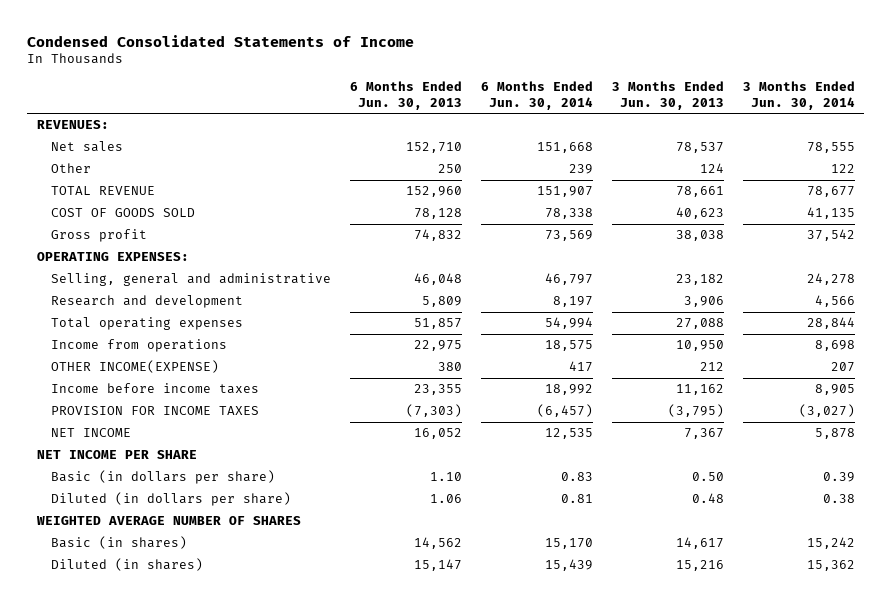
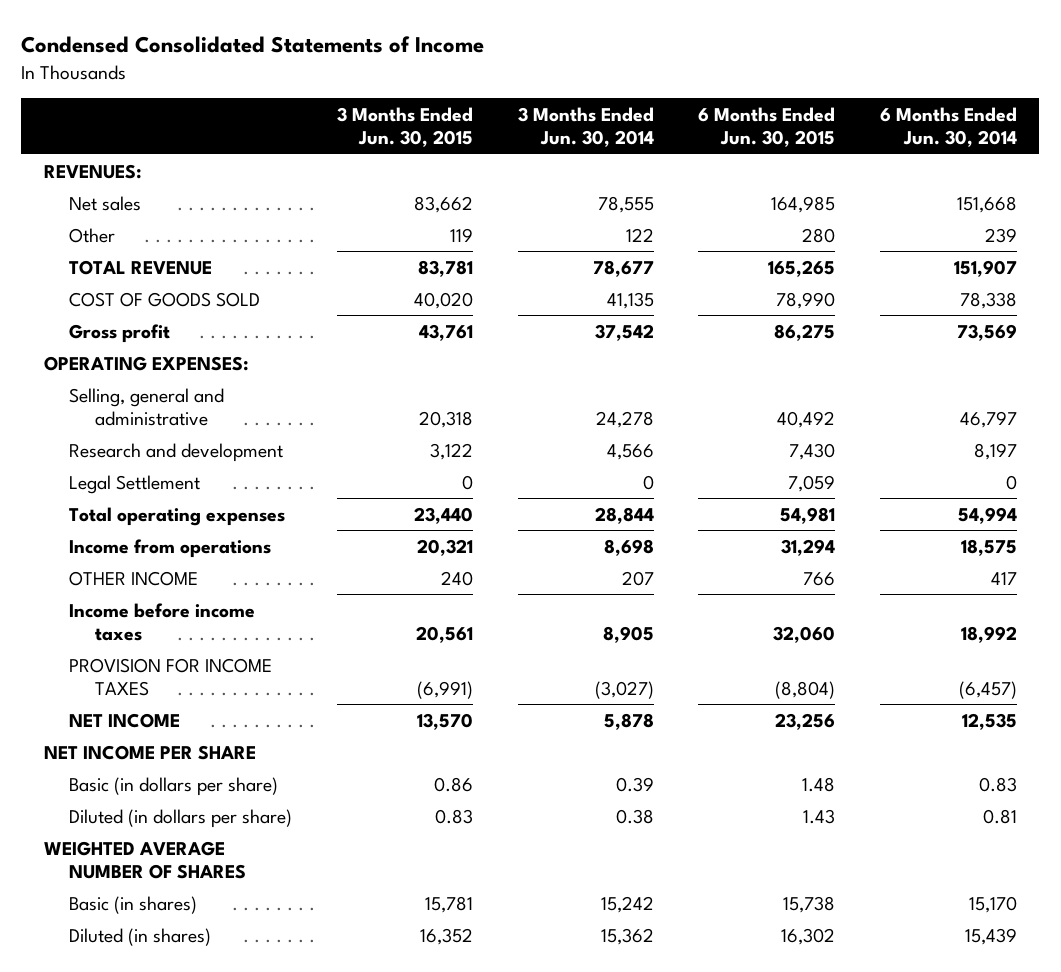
[350,81,463,110] 6 Months Ended Jun. 30, 2013 -> none
[611,81,724,110] 3 Months Ended Jun. 30, 2013 -> none
none -> [337,107,474,148] 3 Months Ended Jun. 30, 2015
none -> [698,107,836,148] 6 Months Ended Jun. 30, 2015
none -> [69,474,201,494] Legal Settlement
[51,360,220,374] OTHER INCOME(EXPENSE) -> [69,570,199,586] OTHER INCOME

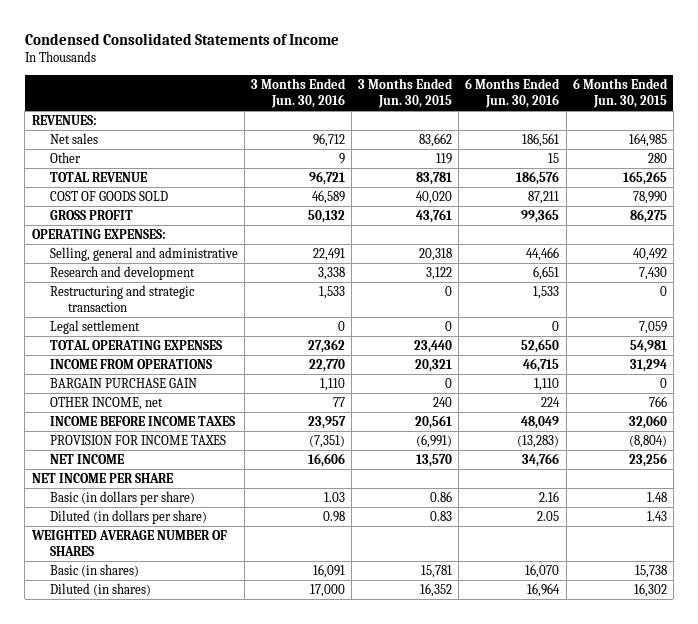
[517,107,654,148] 3 Months Ended Jun. 30, 2014 -> none
[880,107,1018,148] 6 Months Ended Jun. 30, 2014 -> none
none -> [250,78,346,108] 3 Months Ended Jun. 30, 2016
none -> [465,78,561,108] 6 Months Ended Jun. 30, 2016
[69,323,171,343] Gross profit -> [49,210,133,221] GROSS PROFIT
none -> [49,285,195,312] Restructuring and strategic transaction
[69,474,201,494] Legal Settlement -> [49,320,140,335] Legal settlement
[69,506,286,526] Total operating expenses -> [49,340,222,351] TOTAL OPERATING EXPENSES
[69,538,272,558] Income from operations -> [49,359,212,370] INCOME FROM OPERATIONS
none -> [49,378,197,389] BARGAIN PURCHASE GAIN
[69,570,199,586] OTHER INCOME -> [49,397,163,411] OTHER INCOME, net
[69,602,256,641] Income before income taxes -> [49,416,235,427] INCOME BEFORE INCOME TAXES

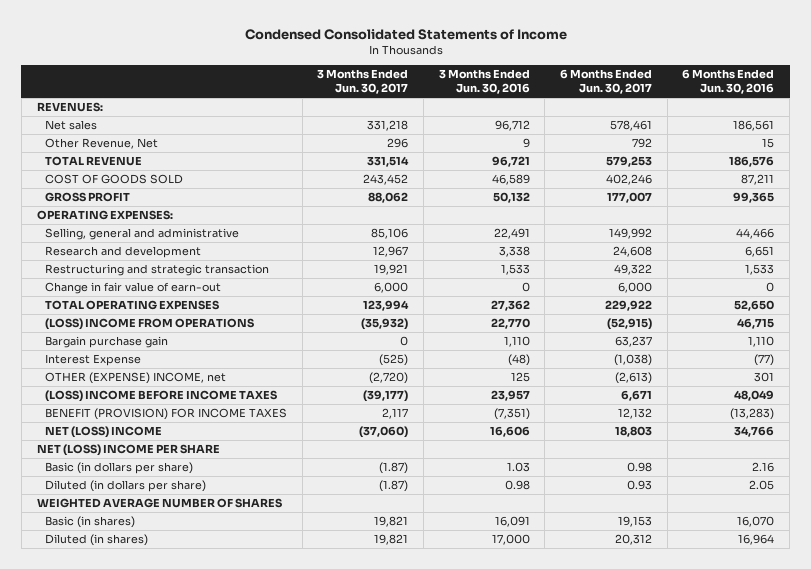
[358,78,454,108] 3 Months Ended Jun. 30, 2015 -> none
[572,78,668,108] 6 Months Ended Jun. 30, 2015 -> none
none -> [317,69,409,95] 3 Months Ended Jun. 30, 2017
none -> [560,69,653,95] 6 Months Ended Jun. 30, 2017
[49,152,81,164] Other -> [45,138,159,150] Other Revenue, Net
[49,320,140,335] Legal settlement -> none
none -> [45,282,222,295] Change in fair value of earn-out
[49,359,212,370] INCOME FROM OPERATIONS -> [45,318,255,331] (LOSS) INCOME FROM OPERATIONS
[49,378,197,389] BARGAIN PURCHASE GAIN -> [45,336,169,349] Bargain purchase gain
none -> [45,354,142,367] Interest Expense
[49,397,163,411] OTHER INCOME, net -> [45,372,227,385] OTHER (EXPENSE) INCOME, net
[332,397,345,408] 77 -> [510,372,530,383] 125
[541,397,561,408] 224 -> [754,372,775,383] 301
[49,416,235,427] INCOME BEFORE INCOME TAXES -> [45,390,278,403] (LOSS) INCOME BEFORE INCOME TAXES
[49,435,226,446] PROVISION FOR INCOME TAXES -> [45,408,288,421] BENEFIT (PROVISION) FOR INCOME TAXES
[49,454,124,465] NET INCOME -> [45,426,163,439] NET (LOSS) INCOME
[31,473,173,484] NET INCOME PER SHARE -> [36,444,220,457] NET (LOSS) INCOME PER SHARE

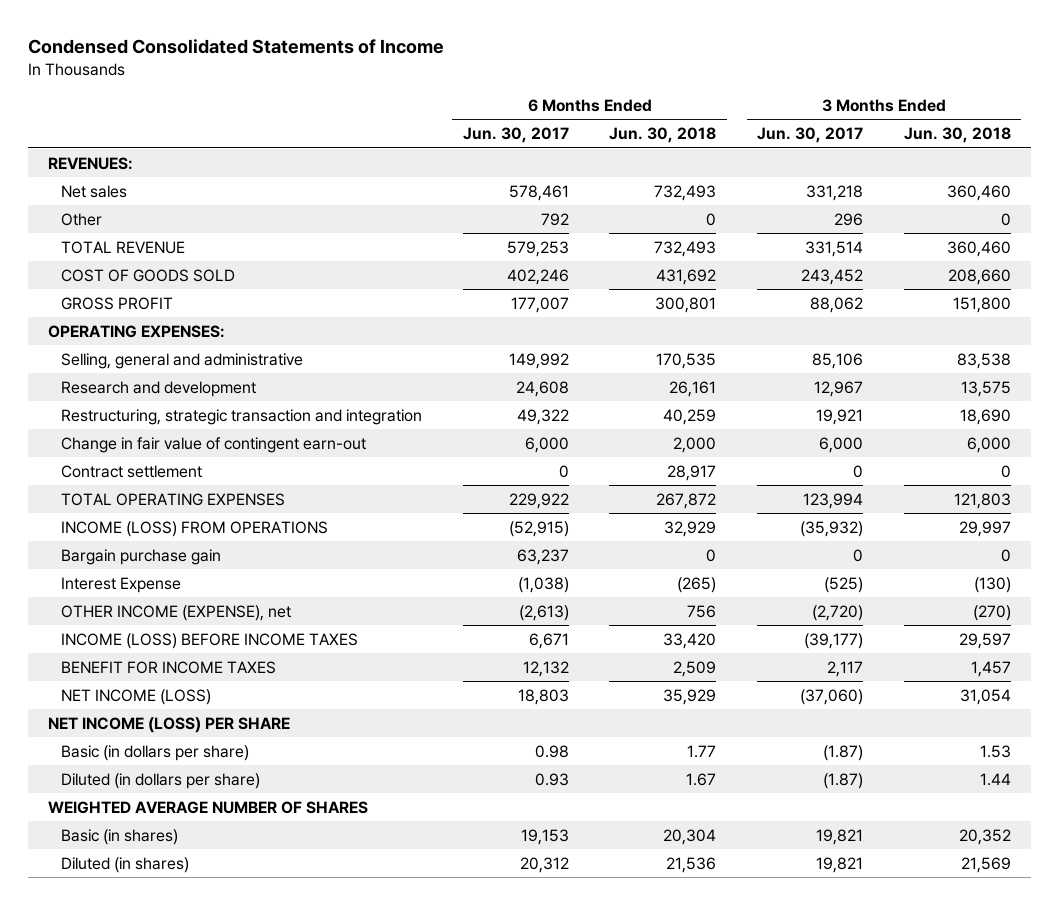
[438,69,530,95] 3 Months Ended Jun. 30, 2016 -> none
[682,69,775,95] 6 Months Ended Jun. 30, 2016 -> none
none -> [609,127,717,144] Jun. 30, 2018
none -> [903,127,1011,144] Jun. 30, 2018
[45,138,159,150] Other Revenue, Net -> [60,212,102,226] Other
[45,264,270,277] Restructuring and strategic transaction -> [60,408,422,425] Restructuring, strategic transaction and integration
[45,282,222,295] Change in fair value of earn-out -> [60,436,366,453] Change in fair value of contingent earn-out
none -> [60,464,202,478] Contract settlement
[45,318,255,331] (LOSS) INCOME FROM OPERATIONS -> [60,520,328,537] INCOME (LOSS) FROM OPERATIONS
[45,372,227,385] OTHER (EXPENSE) INCOME, net -> [60,604,291,621] OTHER INCOME (EXPENSE), net
[45,390,278,403] (LOSS) INCOME BEFORE INCOME TAXES -> [60,632,358,649] INCOME (LOSS) BEFORE INCOME TAXES
[45,408,288,421] BENEFIT (PROVISION) FOR INCOME TAXES -> [60,660,276,674] BENEFIT FOR INCOME TAXES
[45,426,163,439] NET (LOSS) INCOME -> [60,688,211,705] NET INCOME (LOSS)
[36,444,220,457] NET (LOSS) INCOME PER SHARE -> [48,716,291,733] NET INCOME (LOSS) PER SHARE

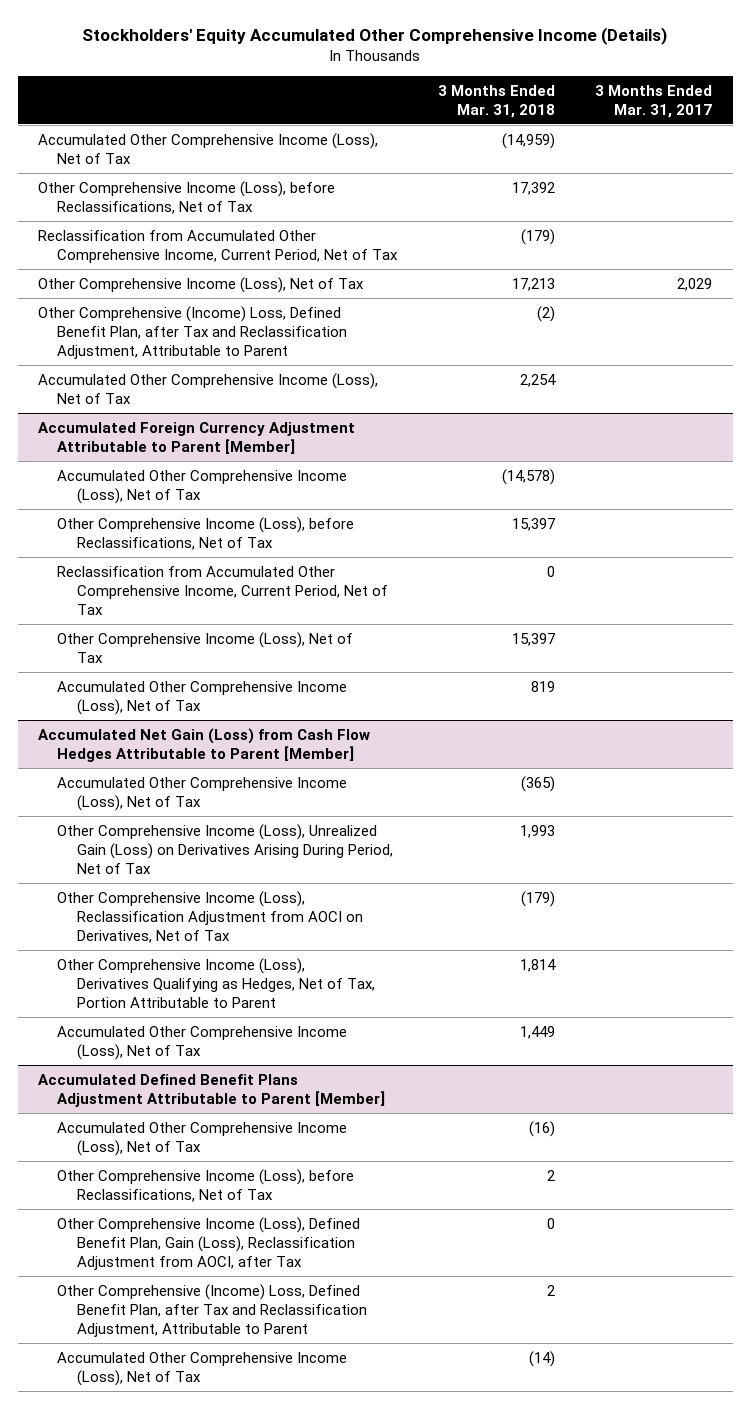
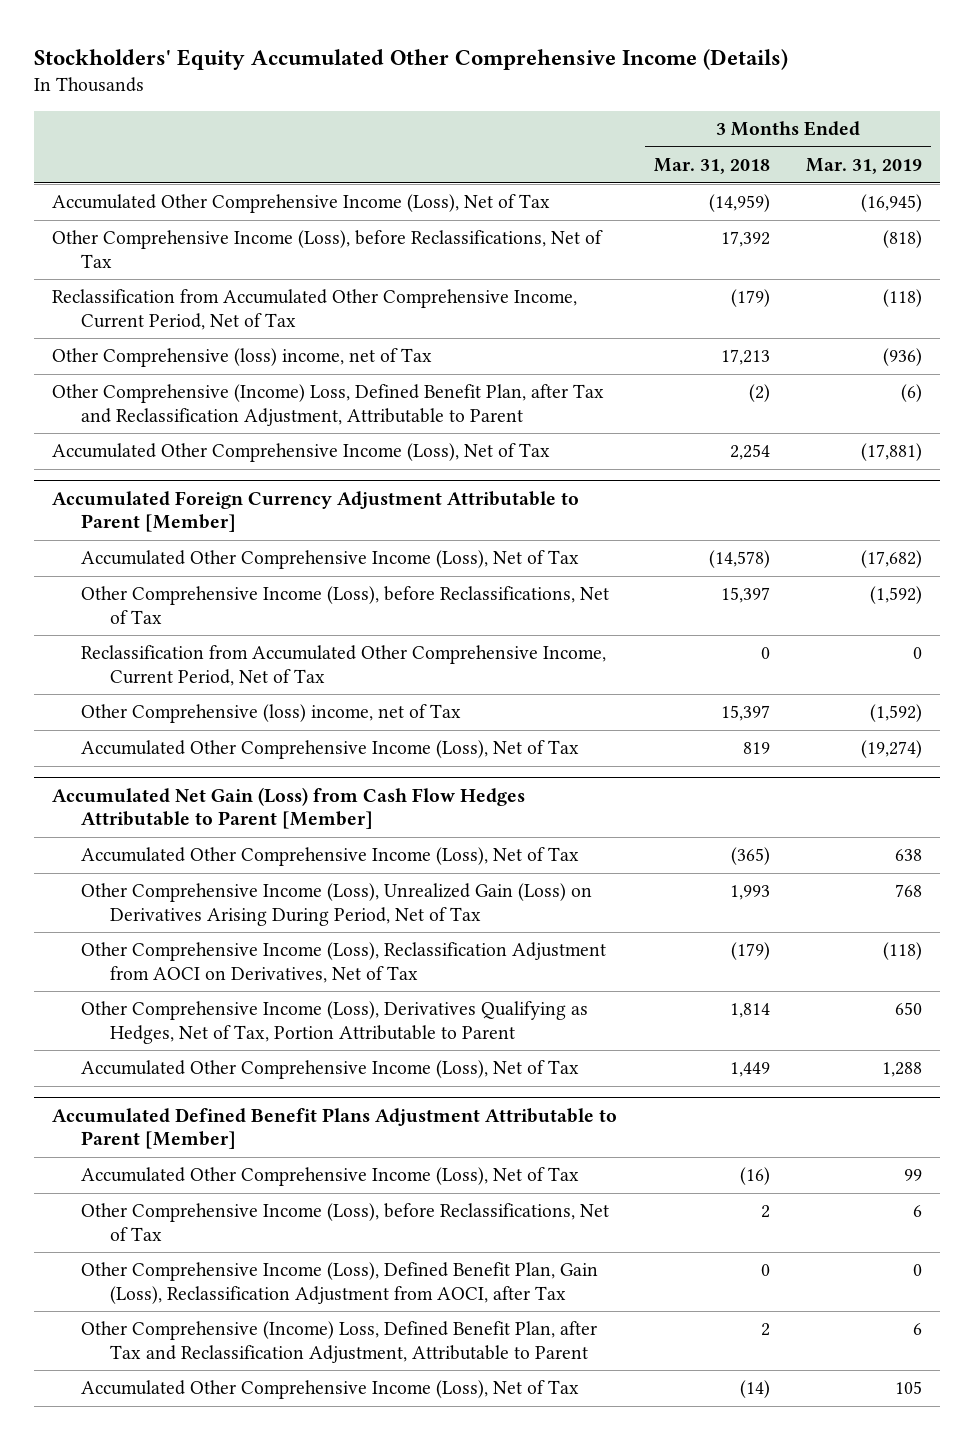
[595,84,713,118] 3 Months Ended Mar. 31, 2017 -> none
none -> [805,158,922,175] Mar. 31, 2019
[37,276,364,293] Other Comprehensive Income (Loss), Net of Tax -> [52,348,433,368] Other Comprehensive (loss) income, net of Tax
[57,631,354,663] Other Comprehensive Income (Loss), Net of Tax -> [81,704,462,724] Other Comprehensive (loss) income, net of Tax

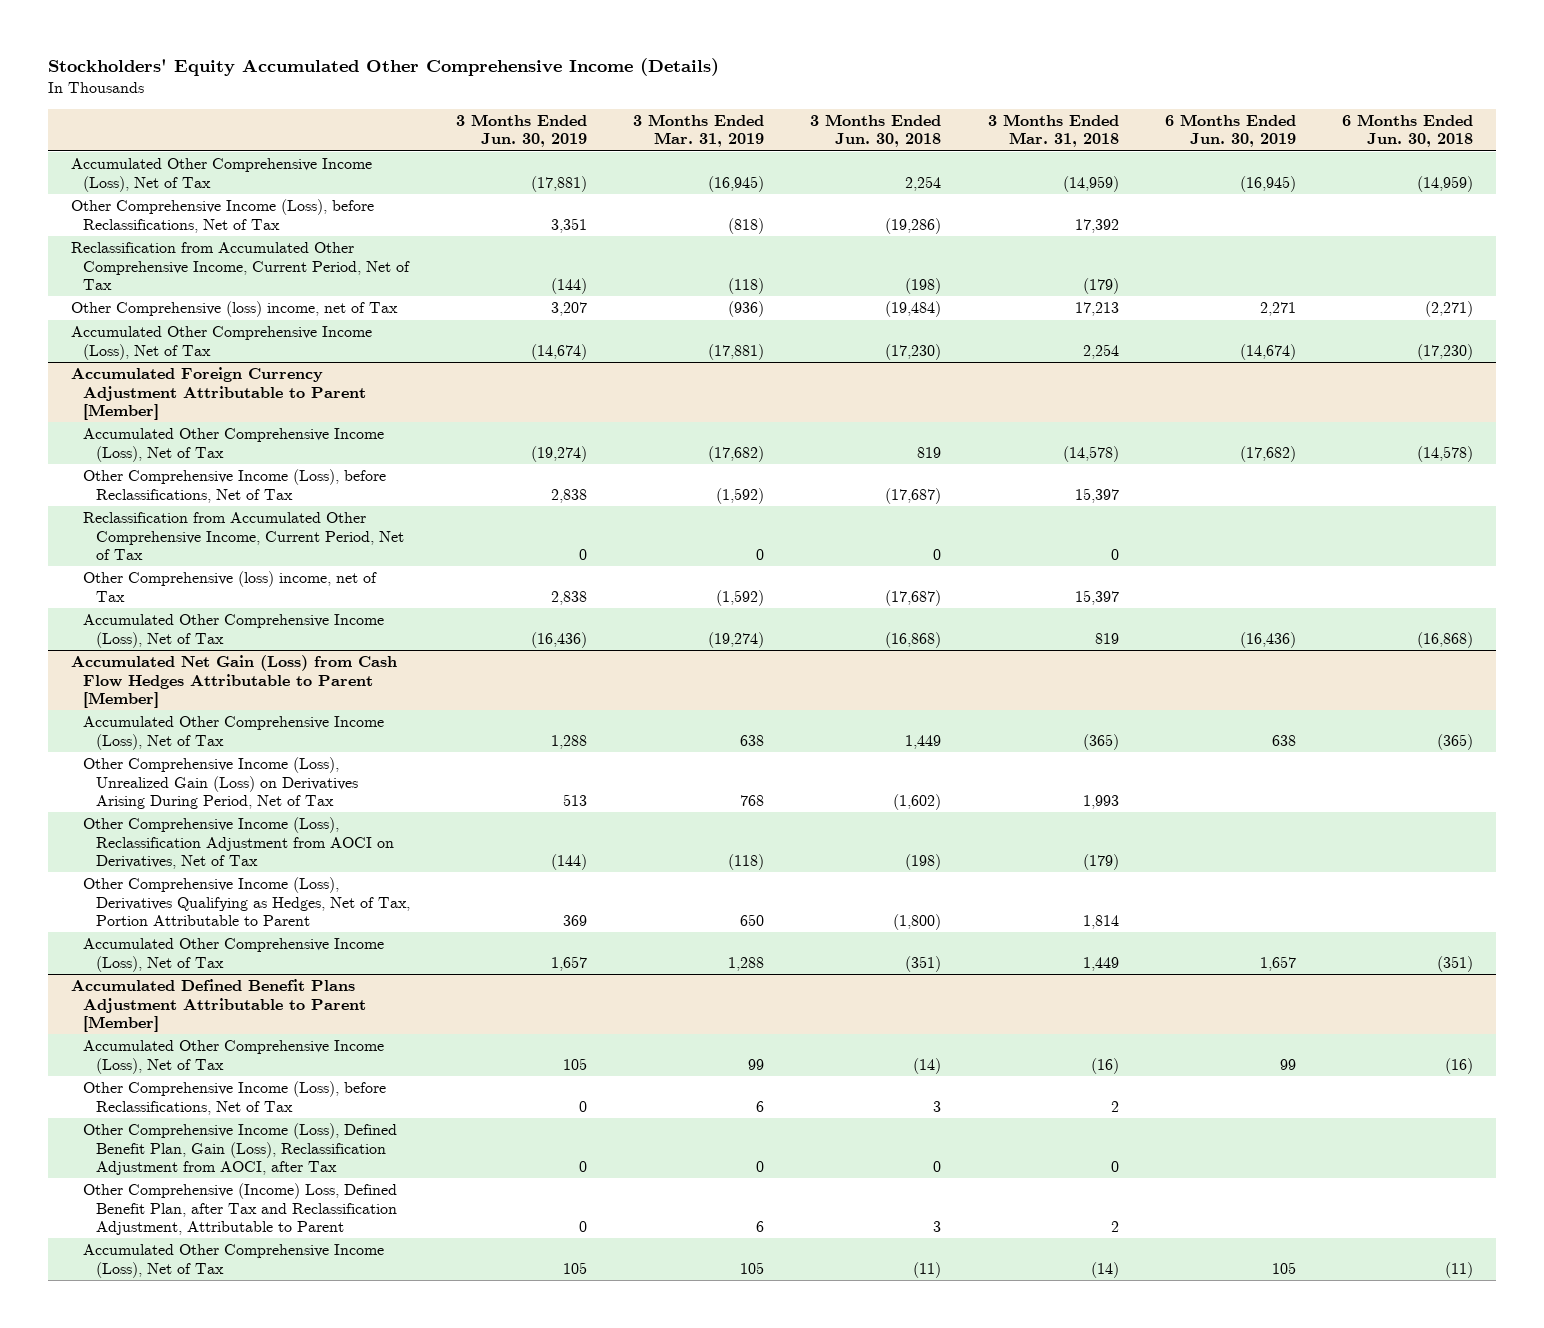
none -> [455,114,587,148] 3 Months Ended Jun. 30, 2019
none -> [810,114,942,148] 3 Months Ended Jun. 30, 2018
none -> [1164,114,1296,148] 6 Months Ended Jun. 30, 2019
none -> [1342,114,1474,148] 6 Months Ended Jun. 30, 2018
[52,384,605,426] Other Comprehensive (Income) Loss, Defined Benefit Plan, after Tax and Reclassification Adjustment, Attributable to Parent -> none

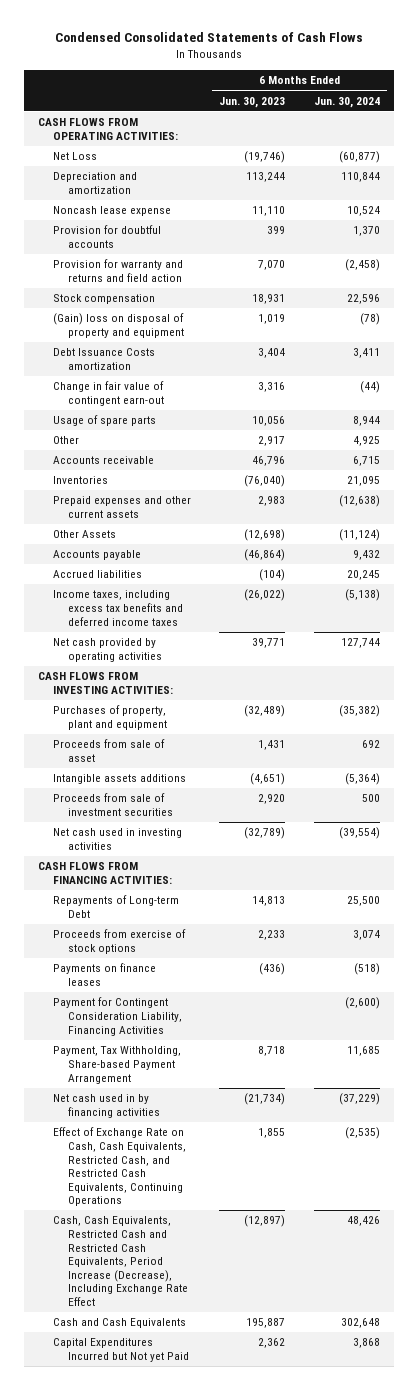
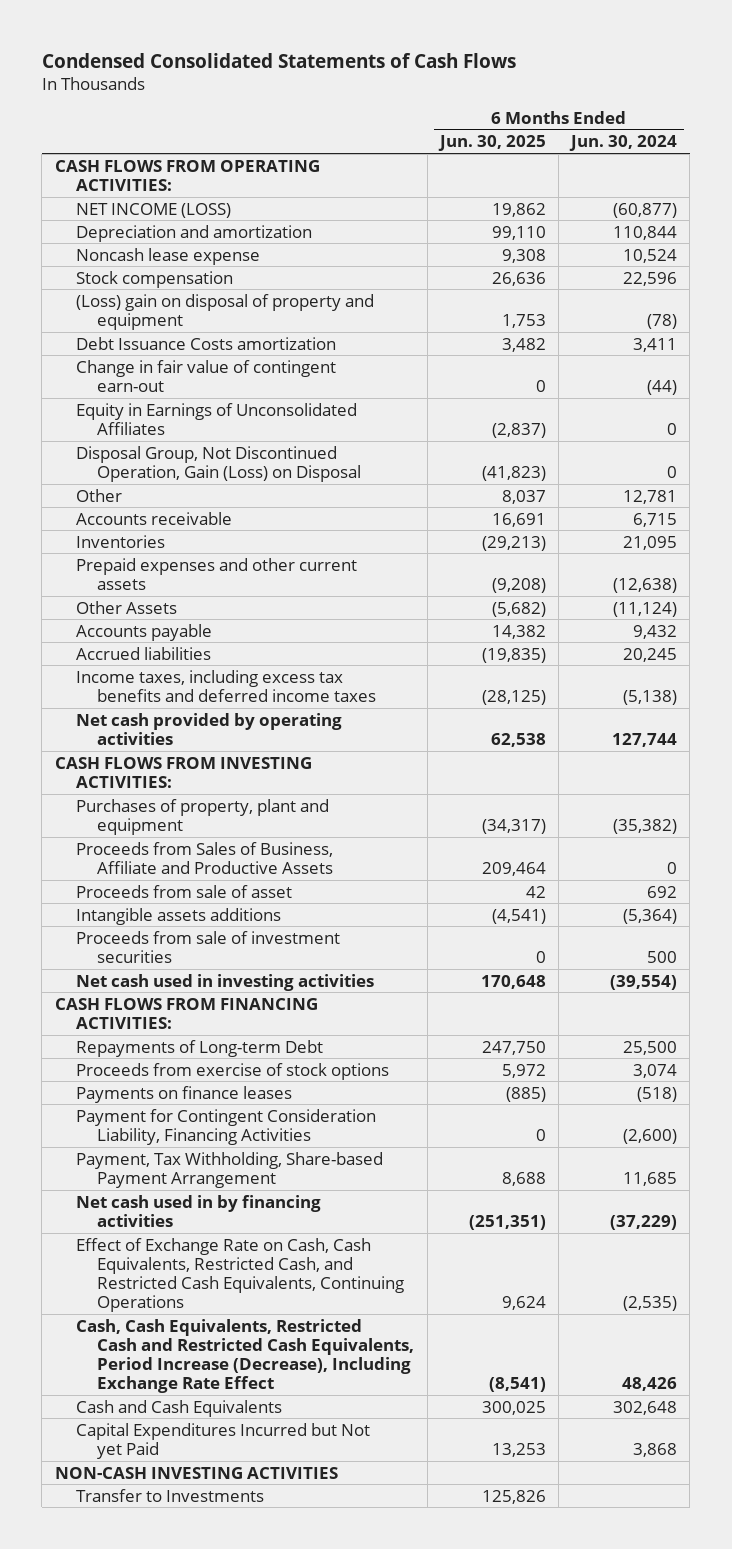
[219,96,286,108] Jun. 30, 2023 -> none
none -> [437,135,546,152] Jun. 30, 2025
[53,152,98,161] Net Loss -> [76,202,232,218] NET INCOME (LOSS)
[53,225,162,248] Provision for doubtful accounts -> none
[53,259,184,282] Provision for warranty and returns and field action -> none
[53,313,185,338] (Gain) loss on disposal of property and equipment -> [76,293,375,330] (Loss) gain on disposal of property and equipment
[53,415,157,427] Usage of spare parts -> none
none -> [76,402,358,435] Equity in Earnings of Unconsolidated Affiliates
none -> [76,445,362,482] Disposal Group, Not Discontinued Operation, Gain (Loss) on Disposal
[352,436,380,447] 4,925 -> [623,489,678,504] 12,781
none -> [76,841,334,874] Proceeds from Sales of Business, Affiliate and Productive Assets
none -> [54,1466,338,1479] NON-CASH INVESTING ACTIVITIES
none -> [76,1488,265,1502] Transfer to Investments

